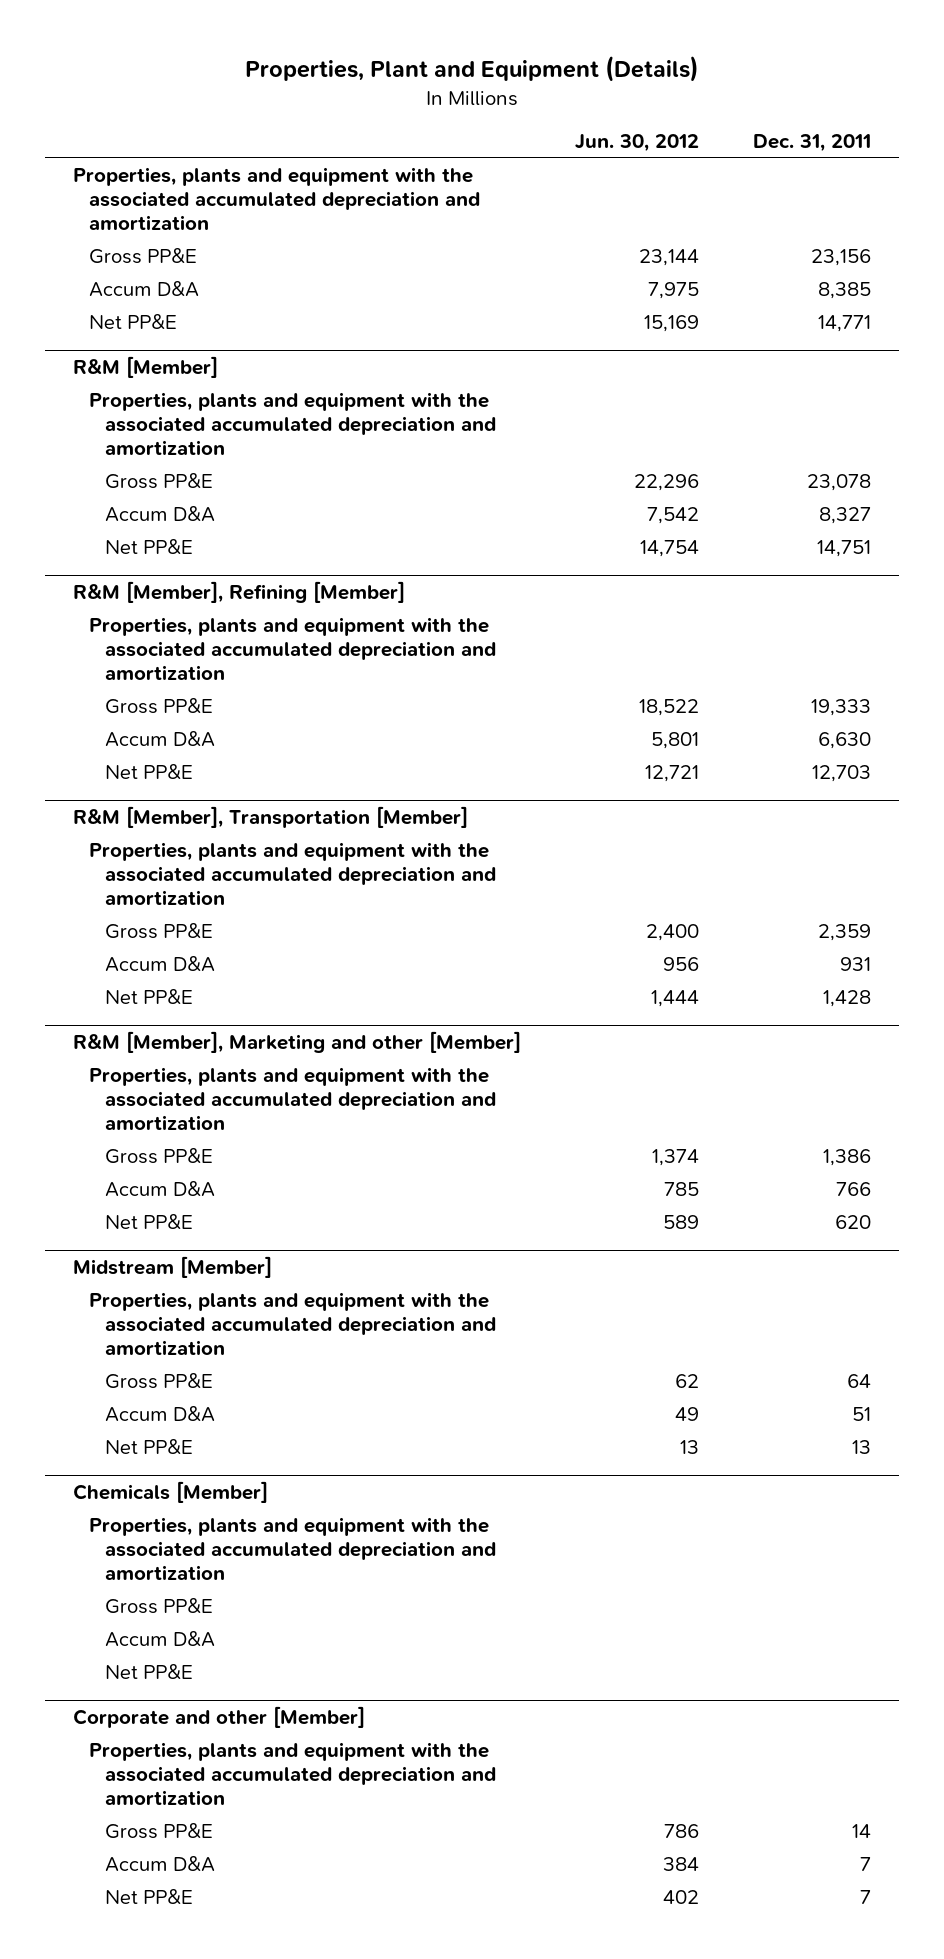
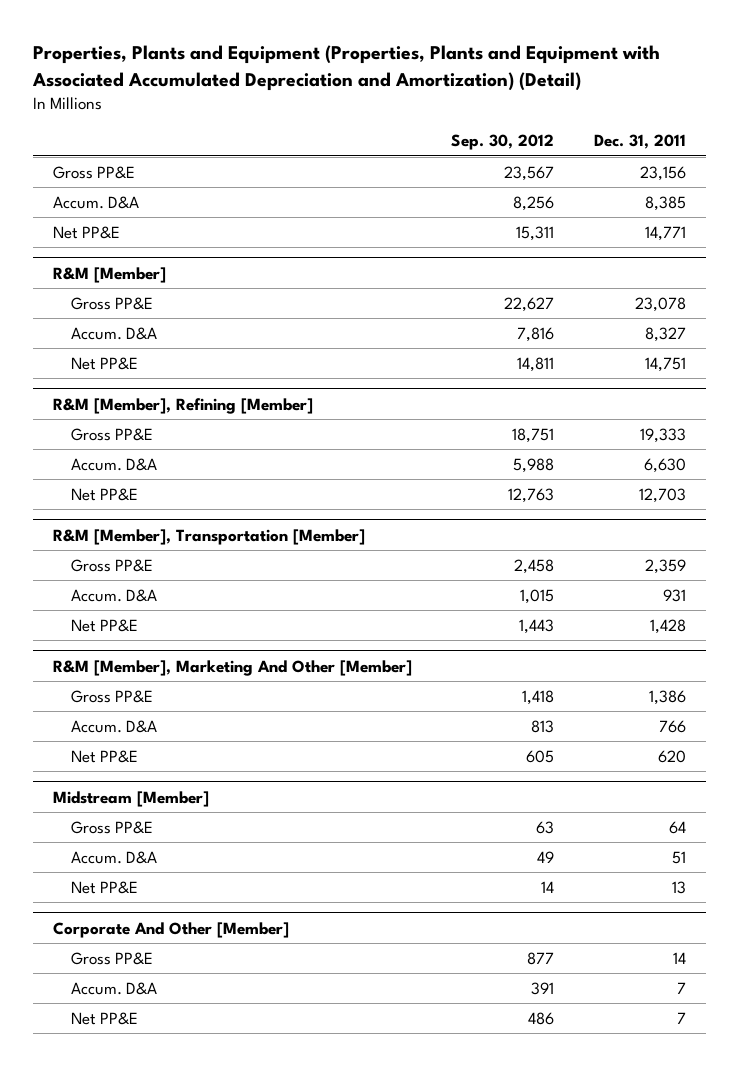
[244,56,699,83] Properties, Plant and Equipment (Details) -> [31,45,660,91] Properties, Plants and Equipment (Properties, Plants and Equipment with Associated Accumulated Depreciation and Amortization) (Detail)
[574,134,699,153] Jun. 30, 2012 -> none
none -> [451,134,555,151] Sep. 30, 2012
[72,167,480,231] Properties, plants and equipment with the associated accumulated depreciation and amortization -> none
[88,281,199,298] Accum D&A -> [52,195,139,209] Accum. D&A
[88,392,496,456] Properties, plants and equipment with the associated accumulated depreciation and amortization -> none
[104,506,215,523] Accum D&A -> [70,326,157,340] Accum. D&A
[88,617,496,681] Properties, plants and equipment with the associated accumulated depreciation and amortization -> none
[104,731,215,748] Accum D&A -> [70,457,157,471] Accum. D&A
[88,842,496,906] Properties, plants and equipment with the associated accumulated depreciation and amortization -> none
[104,956,215,973] Accum D&A -> [70,588,157,602] Accum. D&A
[88,1067,496,1131] Properties, plants and equipment with the associated accumulated depreciation and amortization -> none
[72,1031,521,1054] R&M [Member], Marketing and other [Member] -> [52,659,412,676] R&M [Member], Marketing And Other [Member]
[104,1181,215,1198] Accum D&A -> [70,719,157,733] Accum. D&A
[88,1292,496,1356] Properties, plants and equipment with the associated accumulated depreciation and amortization -> none
[104,1406,215,1423] Accum D&A -> [70,850,157,864] Accum. D&A
[72,1481,268,1504] Chemicals [Member] -> none
[88,1517,496,1581] Properties, plants and equipment with the associated accumulated depreciation and amortization -> none
[104,1598,213,1615] Gross PP&E -> none
[104,1631,215,1648] Accum D&A -> none
[104,1664,193,1680] Net PP&E -> none
[88,1742,496,1806] Properties, plants and equipment with the associated accumulated depreciation and amortization -> none
[72,1706,365,1729] Corporate and other [Member] -> [52,921,289,938] Corporate And Other [Member]
[104,1856,215,1873] Accum D&A -> [70,981,157,995] Accum. D&A

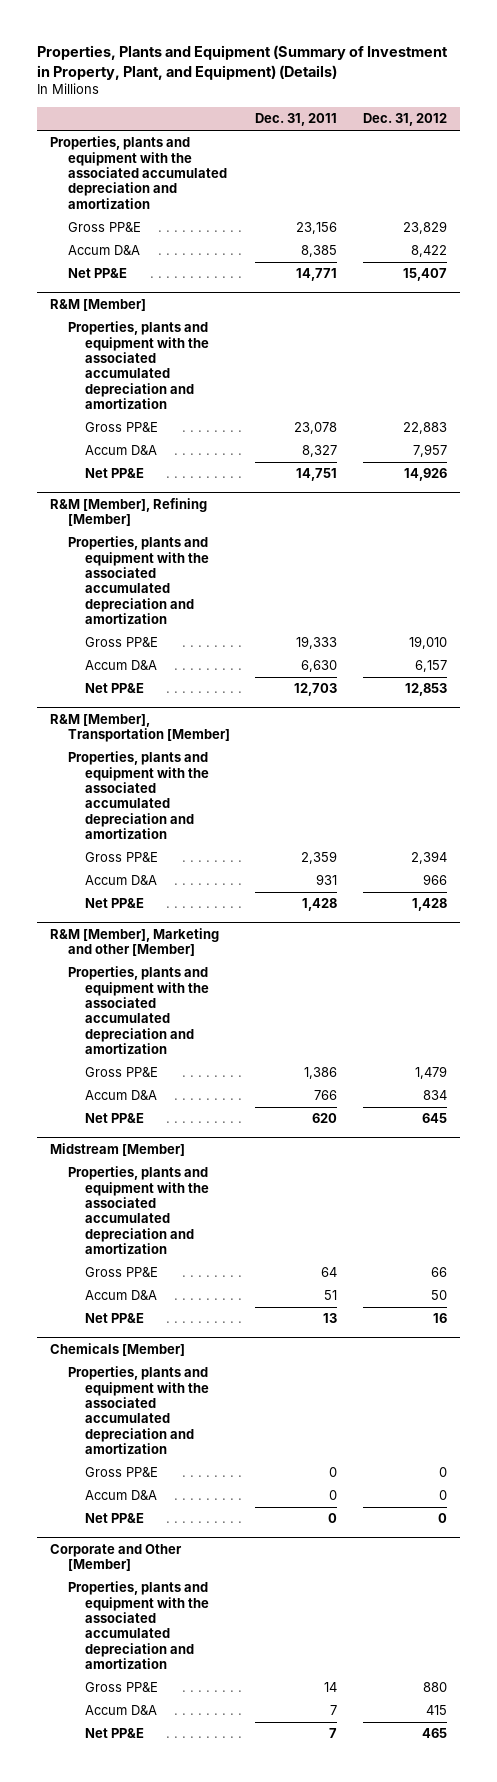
[31,45,660,91] Properties, Plants and Equipment (Properties, Plants and Equipment with Associated Accumulated Depreciation and Amortization) (Detail) -> [37,45,449,81] Properties, Plants and Equipment (Summary of Investment in Property, Plant, and Equipment) (Details)
[451,134,555,151] Sep. 30, 2012 -> none
none -> [363,113,448,127] Dec. 31, 2012
none -> [50,136,227,209] Properties, plants and equipment with the associated accumulated depreciation and amortization
[52,195,139,209] Accum. D&A -> [67,245,140,256] Accum D&A
none -> [67,321,209,410] Properties, plants and equipment with the associated accumulated depreciation and amortization
[70,326,157,340] Accum. D&A -> [84,445,157,456] Accum D&A
none -> [67,536,209,625] Properties, plants and equipment with the associated accumulated depreciation and amortization
[70,457,157,471] Accum. D&A -> [84,660,157,671] Accum D&A
none -> [67,751,209,840] Properties, plants and equipment with the associated accumulated depreciation and amortization
[70,588,157,602] Accum. D&A -> [84,875,157,886] Accum D&A
[52,659,412,676] R&M [Member], Marketing And Other [Member] -> [50,927,220,957] R&M [Member], Marketing and other [Member]
none -> [67,966,209,1055] Properties, plants and equipment with the associated accumulated depreciation and amortization
[70,719,157,733] Accum. D&A -> [84,1090,157,1101] Accum D&A
none -> [67,1166,209,1255] Properties, plants and equipment with the associated accumulated depreciation and amortization
[70,850,157,864] Accum. D&A -> [84,1290,157,1301] Accum D&A
none -> [50,1342,186,1356] Chemicals [Member]
none -> [67,1366,209,1455] Properties, plants and equipment with the associated accumulated depreciation and amortization
none -> [84,1467,158,1478] Gross PP&E
none -> [84,1490,157,1501] Accum D&A
none -> [84,1513,144,1524] Net PP&E
[52,921,289,938] Corporate And Other [Member] -> [50,1543,183,1572] Corporate and Other [Member]
none -> [67,1581,209,1670] Properties, plants and equipment with the associated accumulated depreciation and amortization
[70,981,157,995] Accum. D&A -> [84,1705,157,1716] Accum D&A

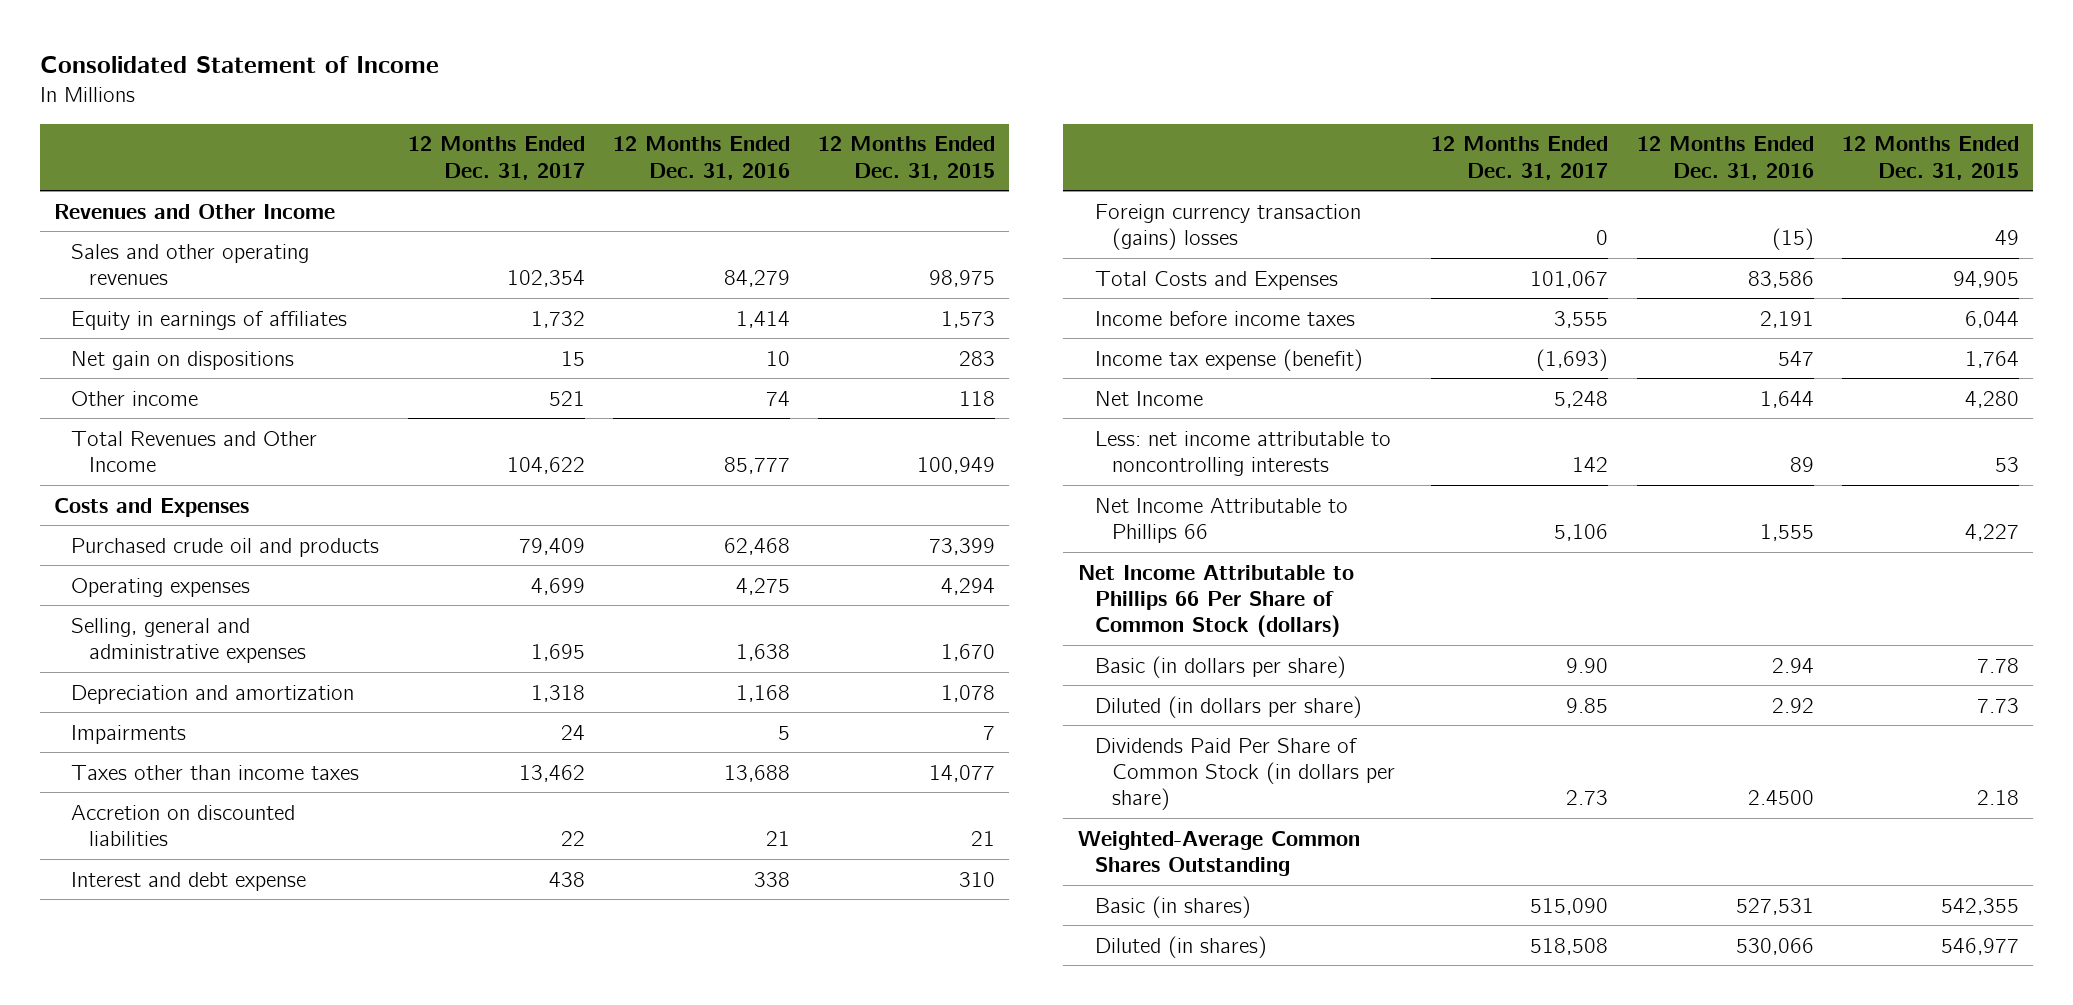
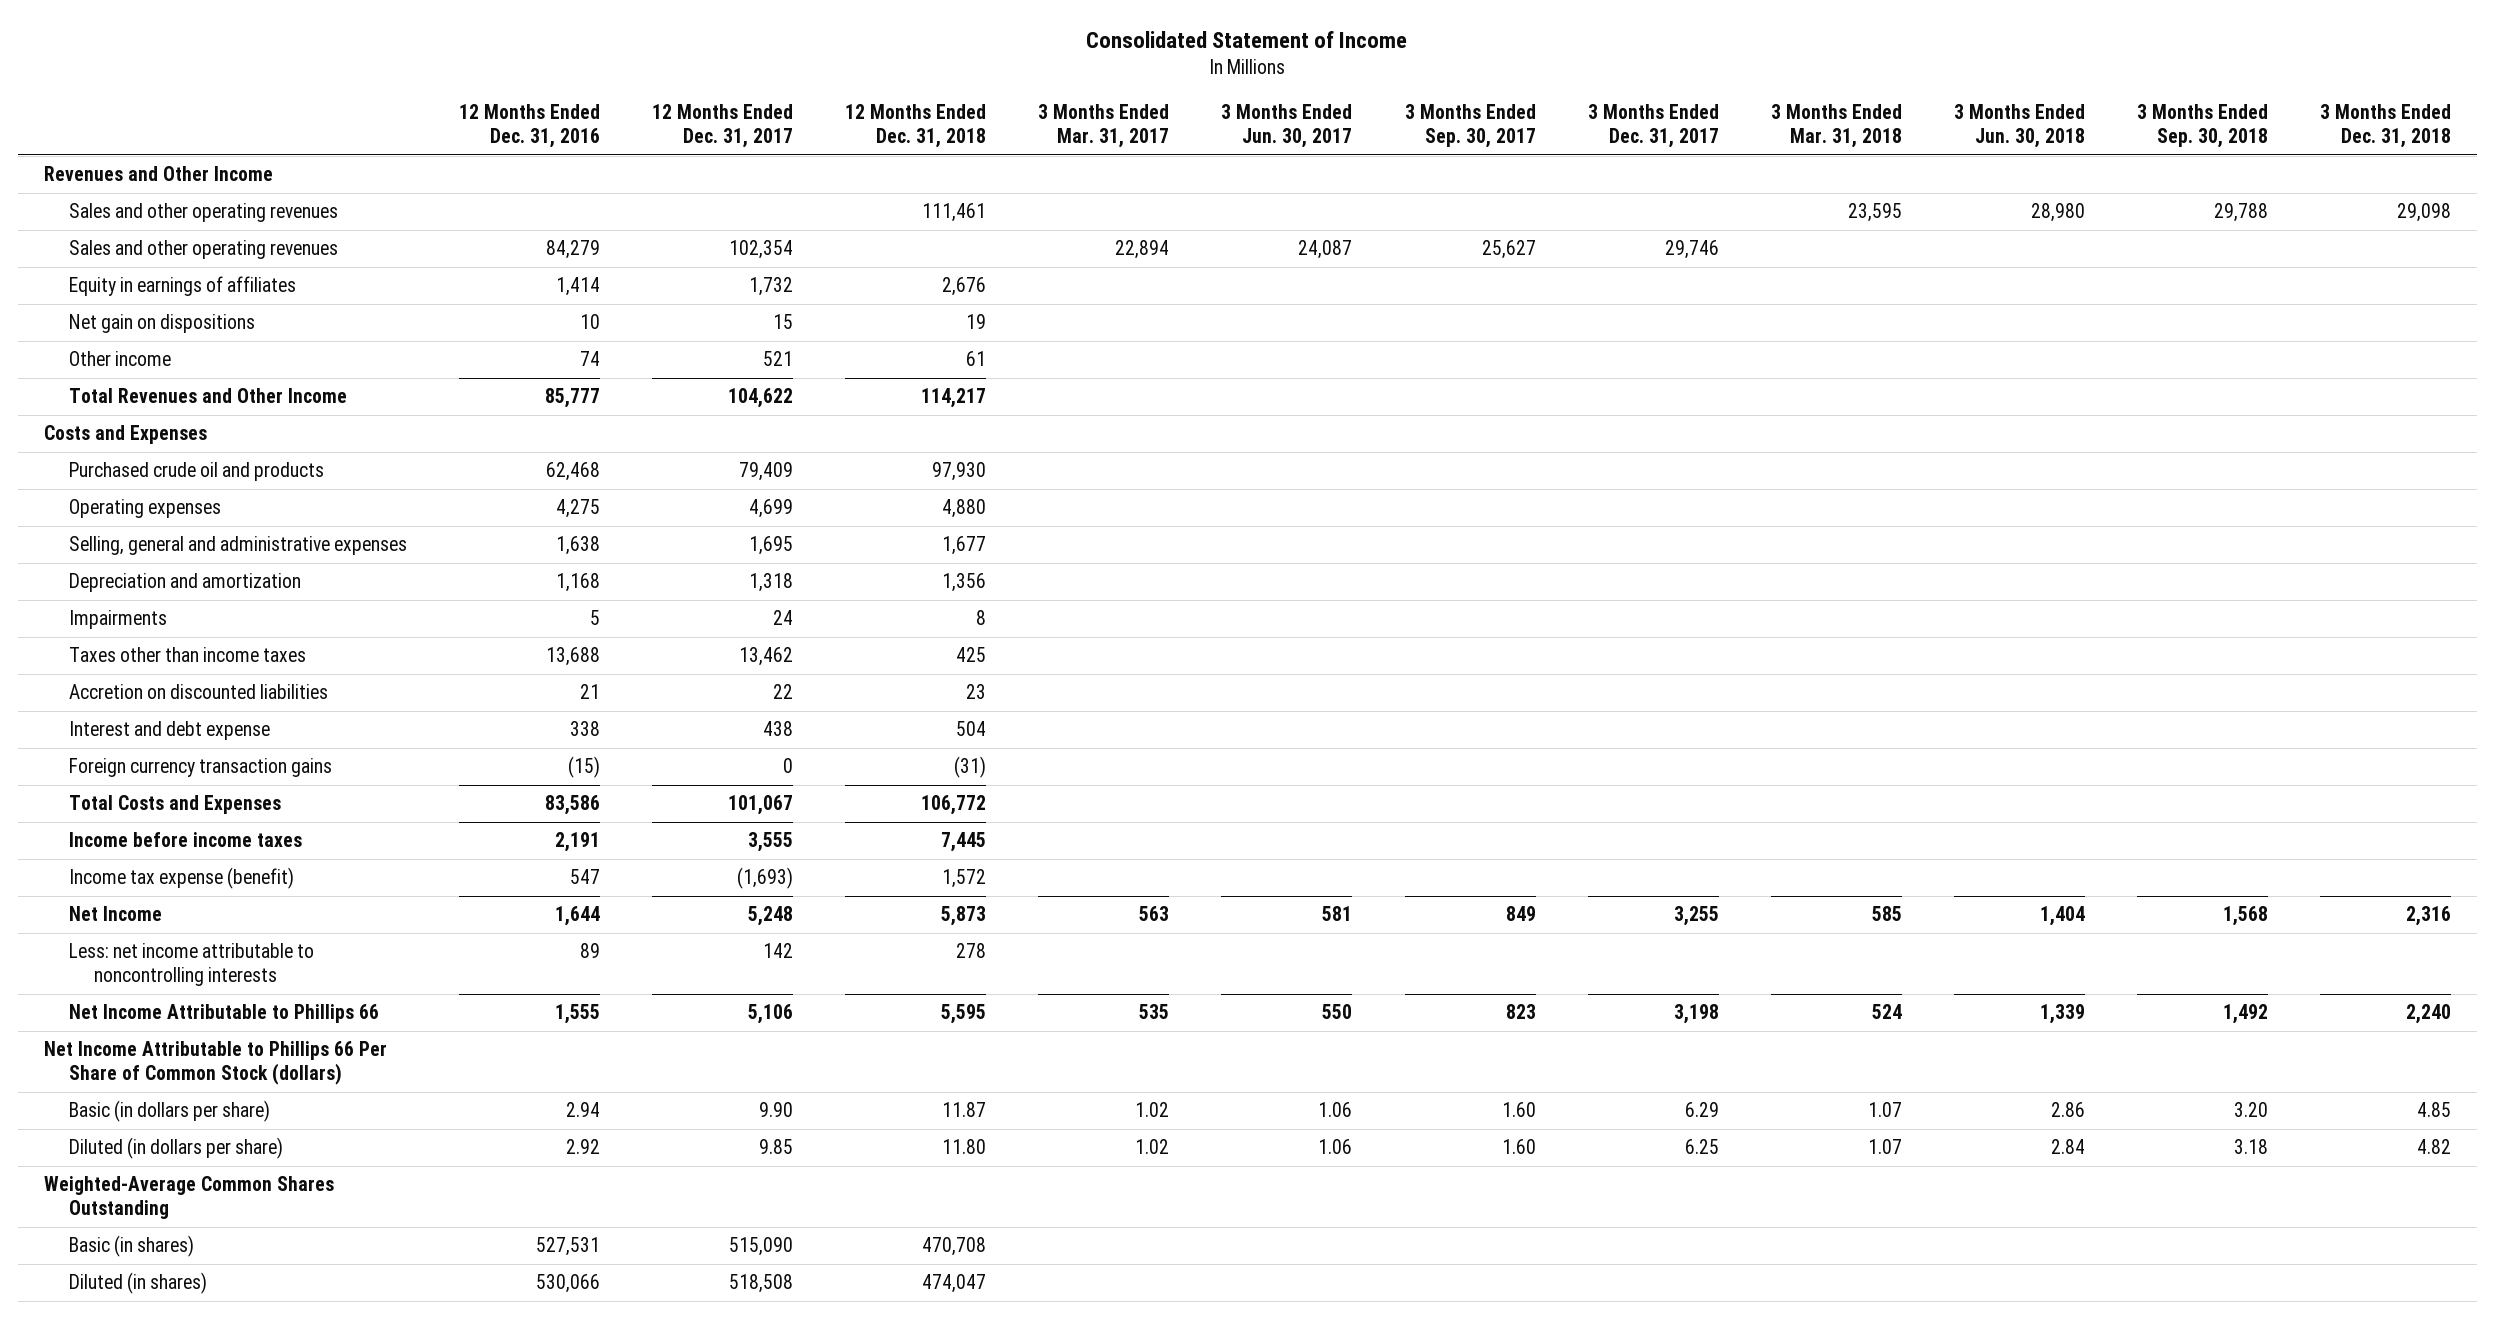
[818,136,996,180] 12 Months Ended Dec. 31, 2015 -> none
none -> [845,104,987,149] 12 Months Ended Dec. 31, 2018
none -> [1038,104,1170,149] 3 Months Ended Mar. 31, 2017
none -> [1221,104,1353,149] 3 Months Ended Jun. 30, 2017
none -> [1404,104,1536,149] 3 Months Ended Sep. 30, 2017
none -> [1587,104,1719,149] 3 Months Ended Dec. 31, 2017
none -> [1770,104,1902,149] 3 Months Ended Mar. 31, 2018
none -> [1953,104,2085,149] 3 Months Ended Jun. 30, 2018
none -> [2136,104,2268,149] 3 Months Ended Sep. 30, 2018
none -> [2320,104,2452,149] 3 Months Ended Dec. 31, 2018
none -> [68,203,338,223] Sales and other operating revenues
[1094,203,1361,250] Foreign currency transaction (gains) losses -> [68,758,332,778] Foreign currency transaction gains
[1094,737,1396,811] Dividends Paid Per Share of Common Stock (in dollars per share) -> none

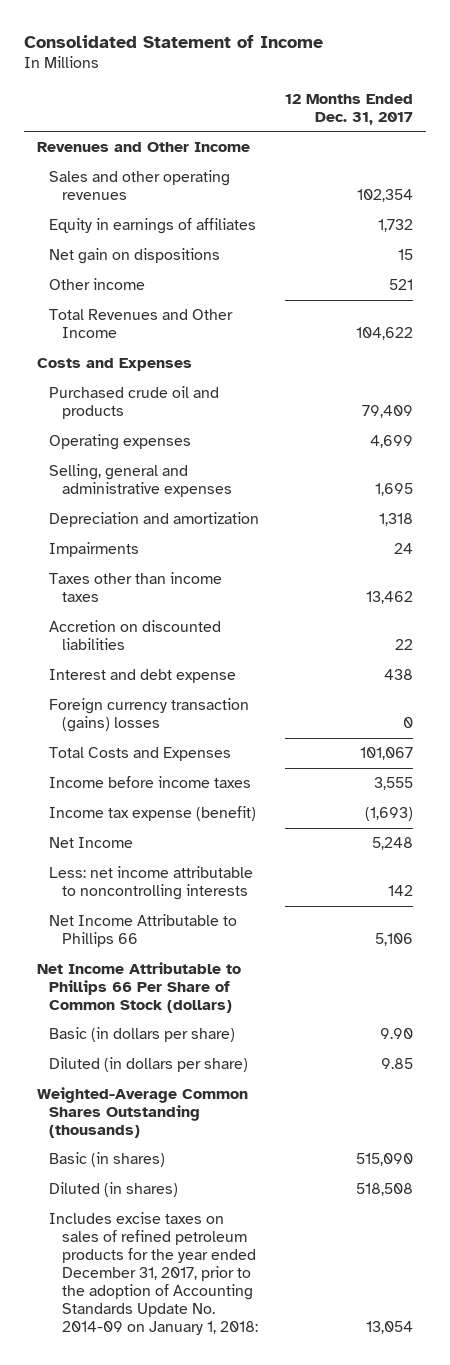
[459,104,601,149] 12 Months Ended Dec. 31, 2016 -> none
[845,104,987,149] 12 Months Ended Dec. 31, 2018 -> none
[1038,104,1170,149] 3 Months Ended Mar. 31, 2017 -> none
[1221,104,1353,149] 3 Months Ended Jun. 30, 2017 -> none
[1404,104,1536,149] 3 Months Ended Sep. 30, 2017 -> none
[1587,104,1719,149] 3 Months Ended Dec. 31, 2017 -> none
[1770,104,1902,149] 3 Months Ended Mar. 31, 2018 -> none
[1953,104,2085,149] 3 Months Ended Jun. 30, 2018 -> none
[2136,104,2268,149] 3 Months Ended Sep. 30, 2018 -> none
[2320,104,2452,149] 3 Months Ended Dec. 31, 2018 -> none
[68,203,338,223] Sales and other operating revenues -> none
[68,758,332,778] Foreign currency transaction gains -> [49,698,250,732] Foreign currency transaction (gains) losses
[43,1176,334,1220] Weighted-Average Common Shares Outstanding -> [36,1087,248,1138] Weighted-Average Common Shares Outstanding (thousands)
none -> [49,1212,259,1335] Includes excise taxes on sales of refined petroleum products for the year ended December 31, 2017, prior to the adoption of Accounting Standards Update No. 2014-09 on January 1, 2018:

